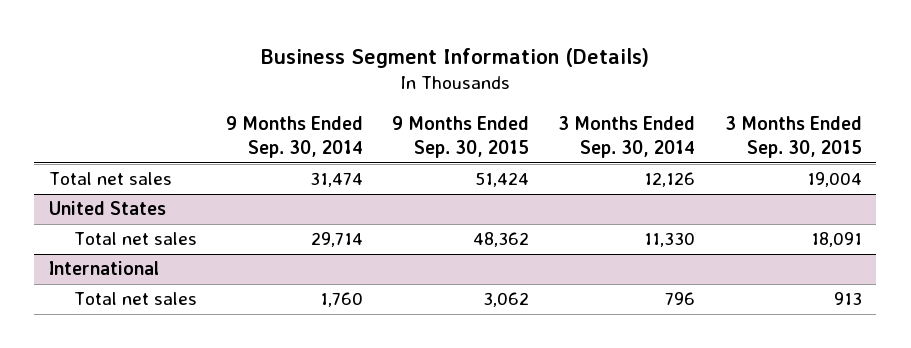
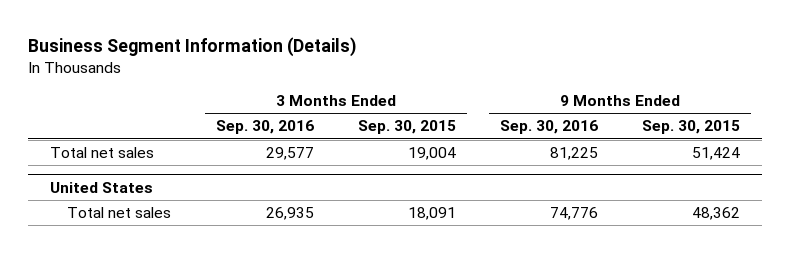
[225,115,363,159] 9 Months Ended Sep. 30, 2014 -> none
[558,115,696,159] 3 Months Ended Sep. 30, 2014 -> none
none -> [215,120,314,135] Sep. 30, 2016
none -> [499,120,598,135] Sep. 30, 2016
[49,261,160,276] International -> none
[73,292,197,306] Total net sales -> none

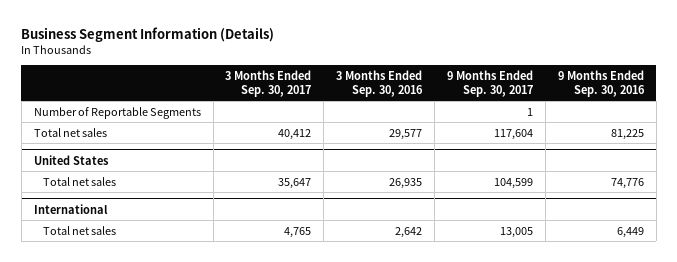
[357,120,456,135] Sep. 30, 2015 -> none
[642,120,741,135] Sep. 30, 2015 -> none
none -> [225,69,312,97] 3 Months Ended Sep. 30, 2017
none -> [446,69,533,97] 9 Months Ended Sep. 30, 2017
none -> [33,106,201,119] Number of Reportable Segments
none -> [33,203,108,214] International
none -> [43,225,117,235] Total net sales

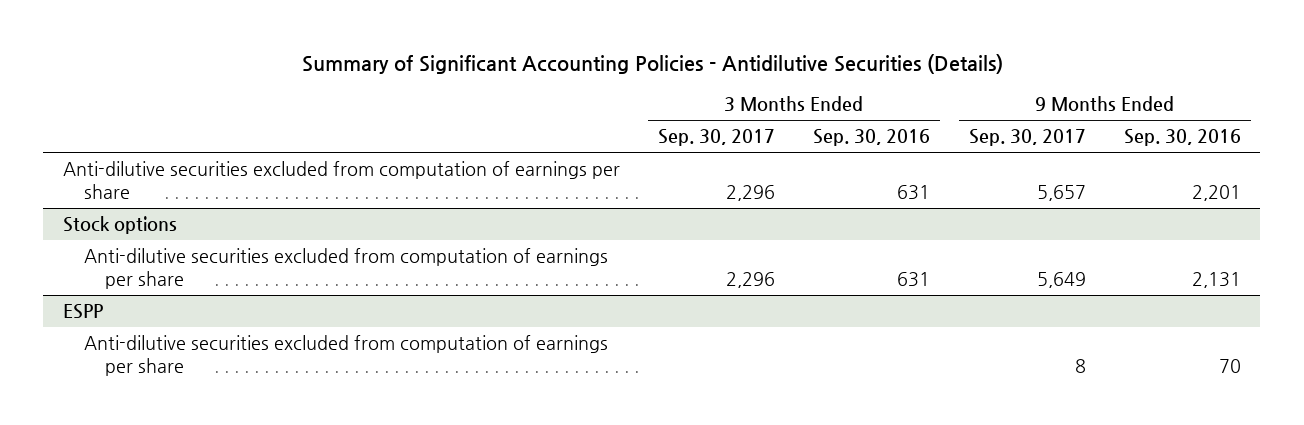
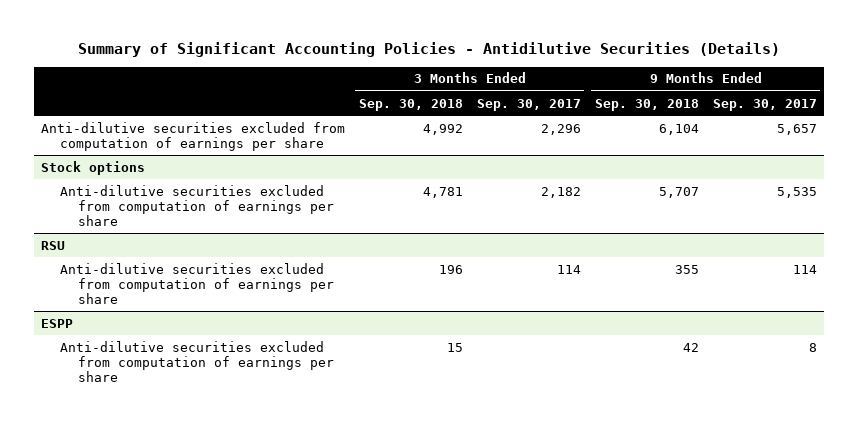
[813,129,931,147] Sep. 30, 2016 -> none
[1124,129,1242,147] Sep. 30, 2016 -> none
none -> [358,98,463,111] Sep. 30, 2018
none -> [594,98,699,111] Sep. 30, 2018
[725,271,775,288] 2,296 -> [540,186,581,198] 2,182
[1036,271,1086,288] 5,649 -> [776,186,817,198] 5,535
none -> [40,240,65,250] RSU
none -> [59,262,335,304] Anti-dilutive securities excluded from computation of earnings per share

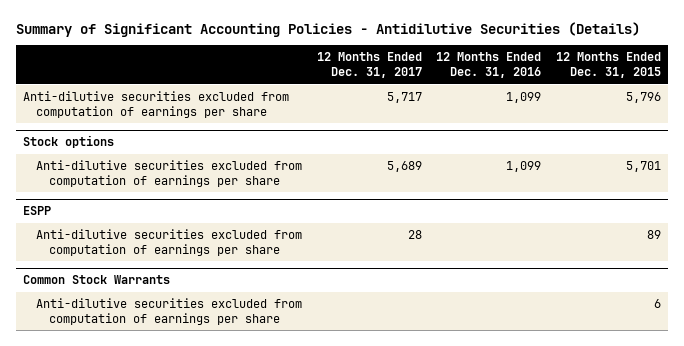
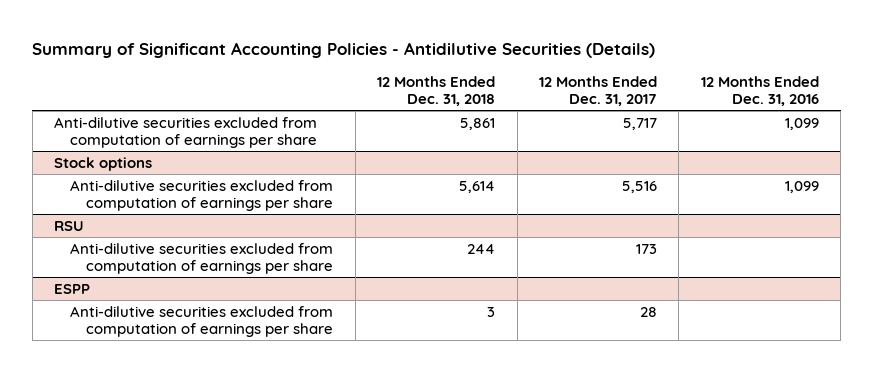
[555,52,661,79] 12 Months Ended Dec. 31, 2015 -> none
none -> [377,75,496,107] 12 Months Ended Dec. 31, 2018
[386,160,422,172] 5,689 -> [622,180,658,193] 5,516
none -> [54,220,85,231] RSU
none -> [70,242,334,275] Anti-dilutive securities excluded from computation of earnings per share
[23,275,171,285] Common Stock Warrants -> none
[36,297,303,325] Anti-dilutive securities excluded from computation of earnings per share -> none

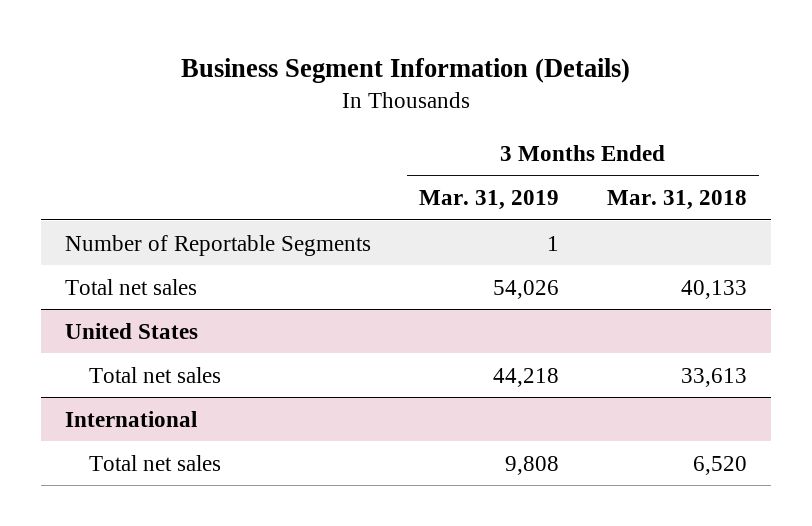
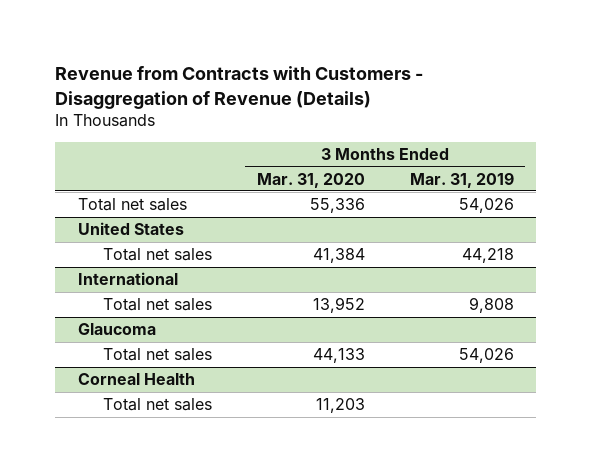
[180,57,630,83] Business Segment Information (Details) -> [55,66,424,109] Revenue from Contracts with Customers - Disaggregation of Revenue (Details)
[606,190,747,211] Mar. 31, 2018 -> none
none -> [256,172,365,188] Mar. 31, 2020
[65,234,372,256] Number of Reportable Segments -> none
none -> [77,323,156,336] Glaucoma
none -> [102,348,212,362] Total net sales
none -> [77,373,195,386] Corneal Health
none -> [102,398,212,412] Total net sales

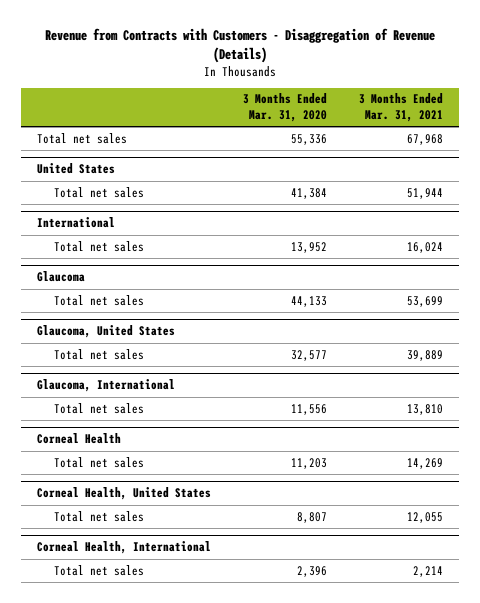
[409,171,514,188] Mar. 31, 2019 -> none
none -> [359,93,444,123] 3 Months Ended Mar. 31, 2021
none -> [37,325,176,339] Glaucoma, United States
none -> [53,348,144,360] Total net sales
none -> [37,379,176,393] Glaucoma, International
none -> [53,402,144,414] Total net sales
none -> [37,487,212,501] Corneal Health, United States
none -> [53,510,144,522] Total net sales
none -> [37,541,212,555] Corneal Health, International
none -> [53,564,144,576] Total net sales

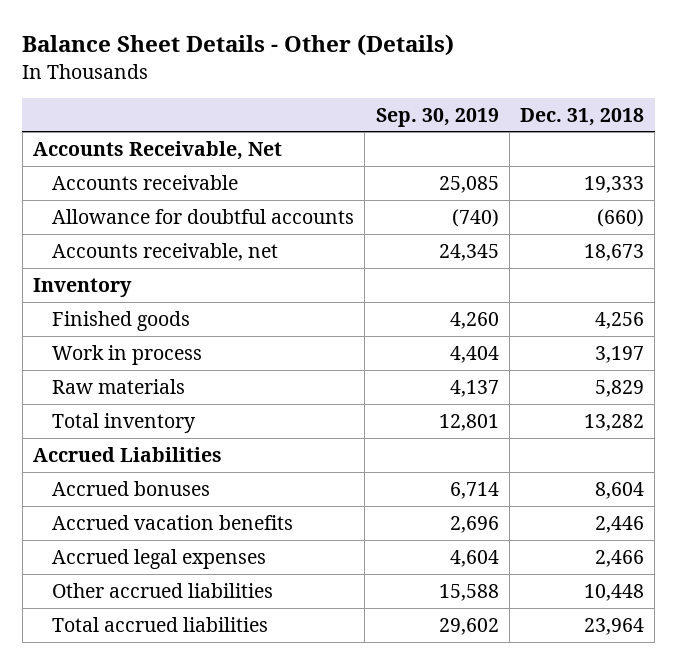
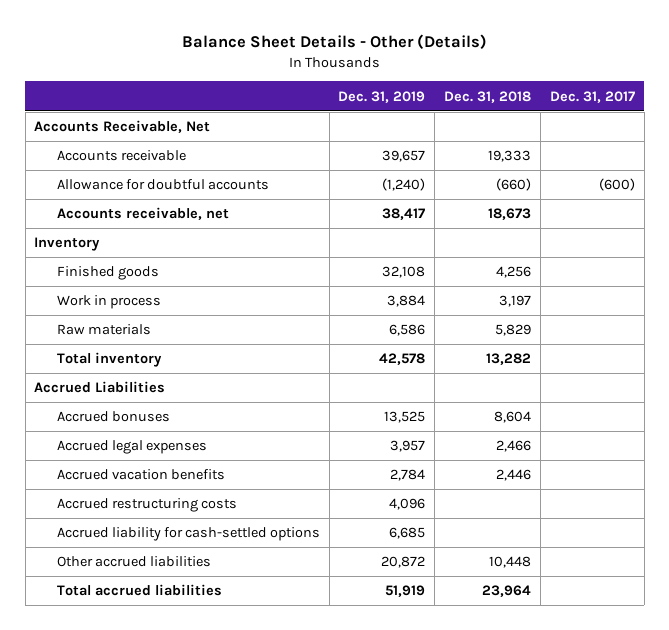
[375,107,499,127] Sep. 30, 2019 -> none
none -> [338,90,426,103] Dec. 31, 2019
none -> [549,90,635,103] Dec. 31, 2017
[52,514,294,530] Accrued vacation benefits -> [56,469,225,481] Accrued vacation benefits
none -> [56,498,237,513] Accrued restructuring costs
none -> [56,527,320,542] Accrued liability for cash-settled options

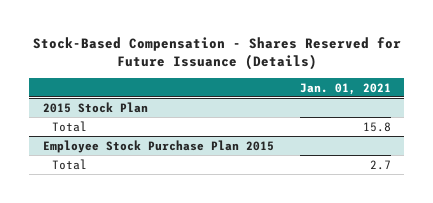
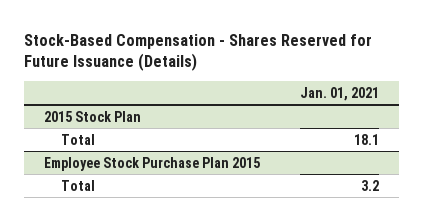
[362,121,391,132] 15.8 -> [353,133,379,145] 18.1
[369,159,391,170] 2.7 -> [360,179,379,191] 3.2

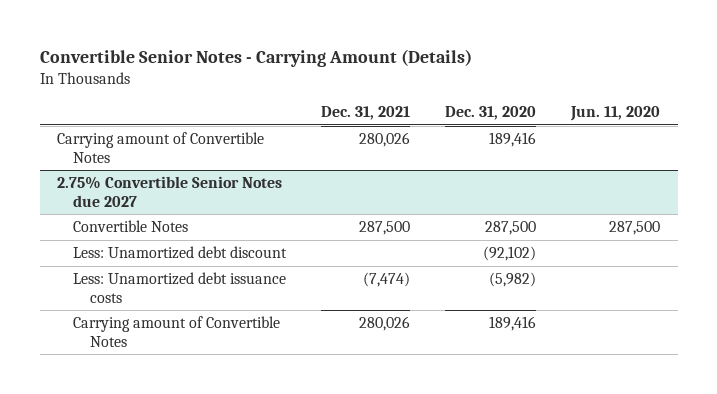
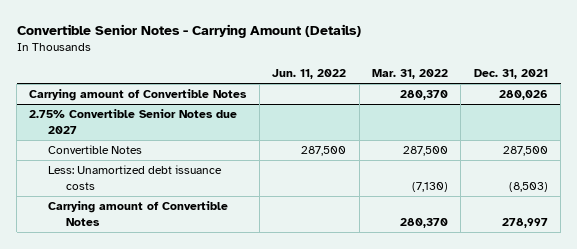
[445,106,537,121] Dec. 31, 2020 -> none
[570,106,661,122] Jun. 11, 2020 -> none
none -> [272,69,347,80] Jun. 11, 2022
none -> [371,69,448,80] Mar. 31, 2022
[73,246,288,260] Less: Unamortized debt discount -> none
[363,272,411,288] (7,474) -> [508,181,548,192] (8,503)
[359,316,411,332] 280,026 -> [501,217,548,228] 278,997

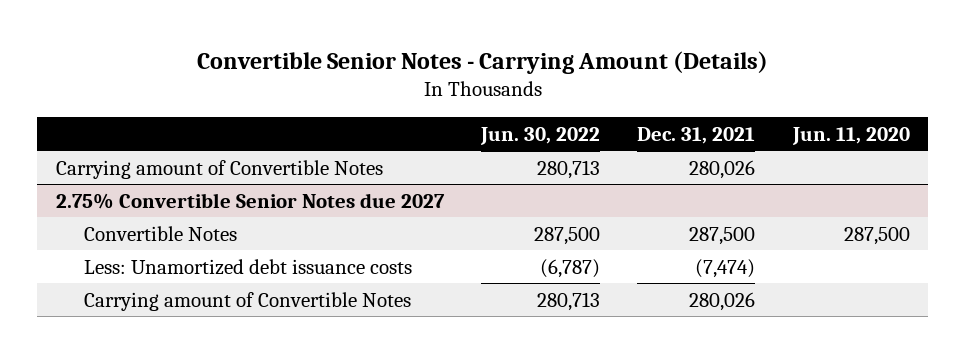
[272,69,347,80] Jun. 11, 2022 -> none
[371,69,448,80] Mar. 31, 2022 -> none
none -> [479,126,600,145] Jun. 30, 2022
none -> [791,126,910,145] Jun. 11, 2020
[508,181,548,192] (8,503) -> [695,258,756,278] (7,474)
[501,217,548,228] 278,997 -> [689,291,756,311] 280,026

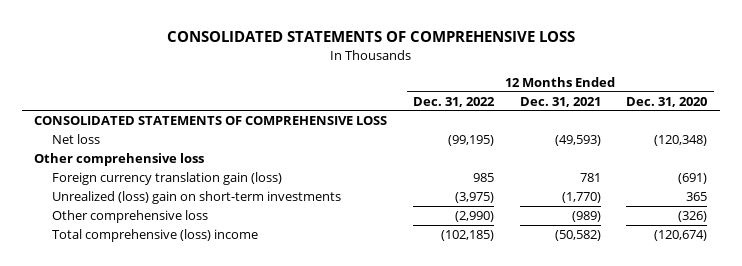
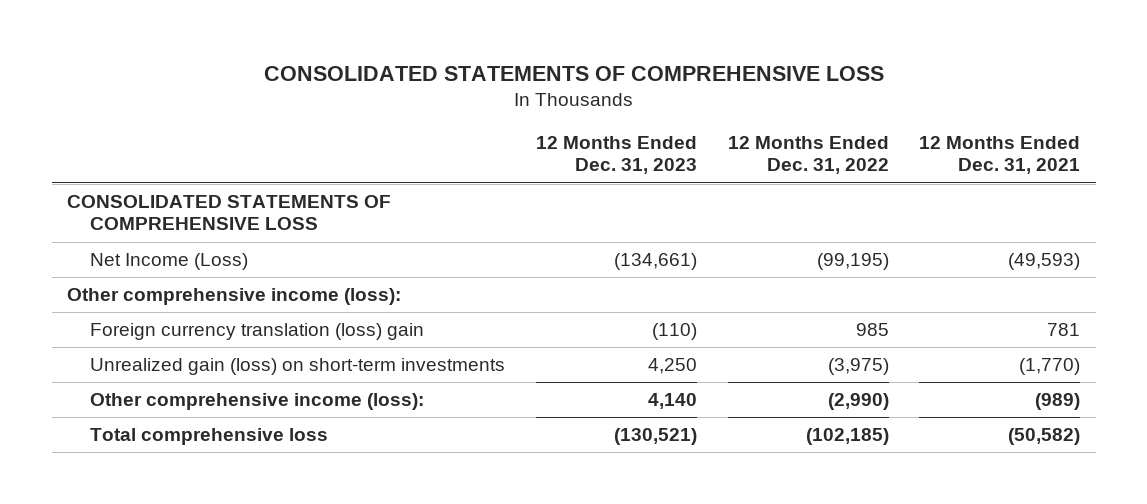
[626,96,708,107] Dec. 31, 2020 -> none
none -> [536,136,698,175] 12 Months Ended Dec. 31, 2023
[51,134,100,145] Net loss -> [90,253,249,271] Net Income (Loss)
[34,153,205,167] Other comprehensive loss -> [66,288,401,306] Other comprehensive income (loss):
[51,172,282,186] Foreign currency translation gain (loss) -> [90,323,425,341] Foreign currency translation (loss) gain
[51,191,341,205] Unrealized (loss) gain on short-term investments -> [90,358,506,376] Unrealized gain (loss) on short-term investments
[51,210,208,224] Other comprehensive loss -> [90,393,425,411] Other comprehensive income (loss):
[51,229,258,243] Total comprehensive (loss) income -> [90,428,329,446] Total comprehensive loss

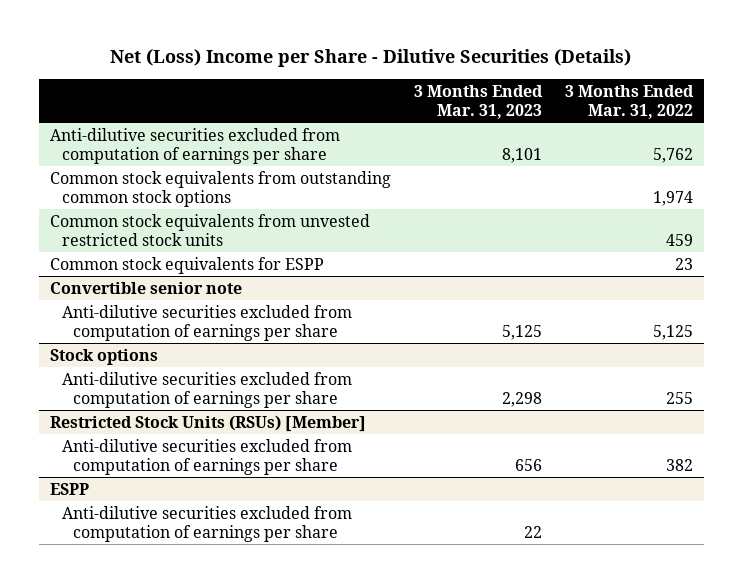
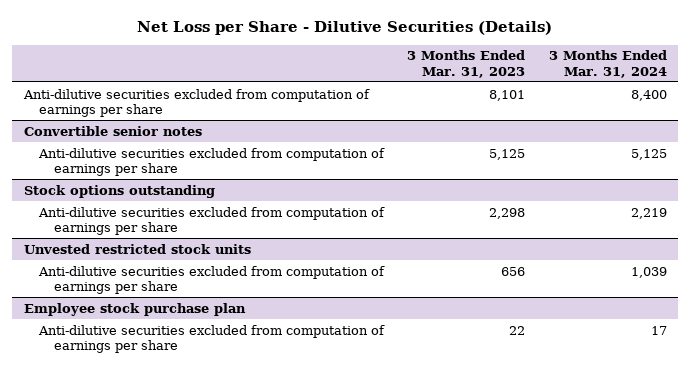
[110,49,632,68] Net (Loss) Income per Share - Dilutive Securities (Details) -> [137,20,553,35] Net Loss per Share - Dilutive Securities (Details)
[564,84,694,119] 3 Months Ended Mar. 31, 2022 -> none
none -> [548,50,667,78] 3 Months Ended Mar. 31, 2024
[50,170,392,207] Common stock equivalents from outstanding common stock options -> none
[50,213,371,246] Common stock equivalents from unvested restricted stock units -> none
[50,256,325,274] Common stock equivalents for ESPP -> none
[50,281,243,294] Convertible senior note -> [24,125,203,136] Convertible senior notes
[50,348,159,365] Stock options -> [24,184,216,198] Stock options outstanding
[50,414,367,432] Restricted Stock Units (RSUs) [Member] -> [24,243,252,254] Unvested restricted stock units
[50,482,90,495] ESPP -> [24,302,247,316] Employee stock purchase plan

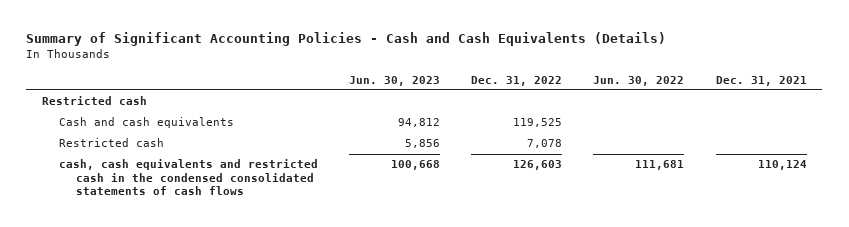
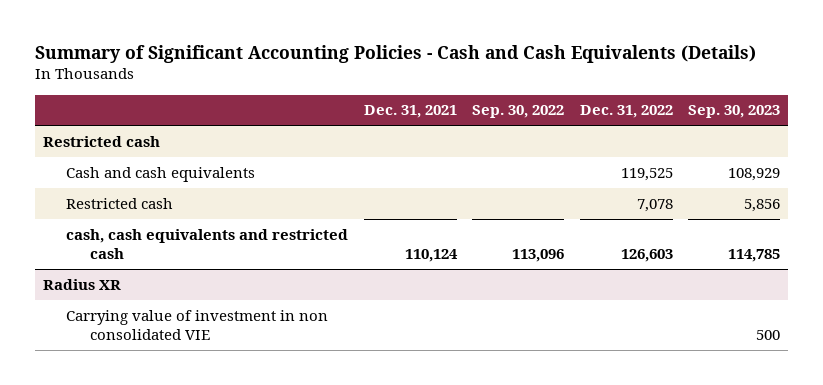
[348,75,440,86] Jun. 30, 2023 -> none
[593,75,685,86] Jun. 30, 2022 -> none
none -> [472,105,565,119] Sep. 30, 2022
none -> [688,105,781,119] Sep. 30, 2023
[58,159,318,195] cash, cash equivalents and restricted cash in the condensed consolidated statements of cash flows -> [66,228,349,260] cash, cash equivalents and restricted cash
none -> [42,278,121,290] Radius XR
none -> [66,309,329,341] Carrying value of investment in non consolidated VIE

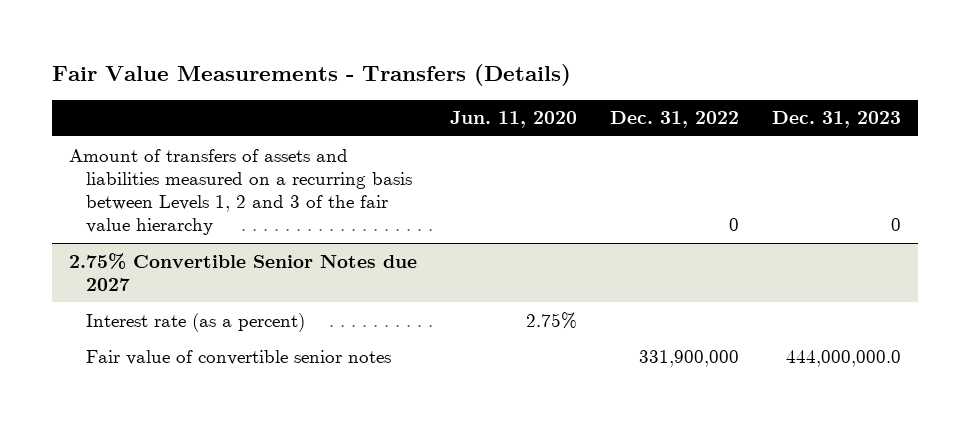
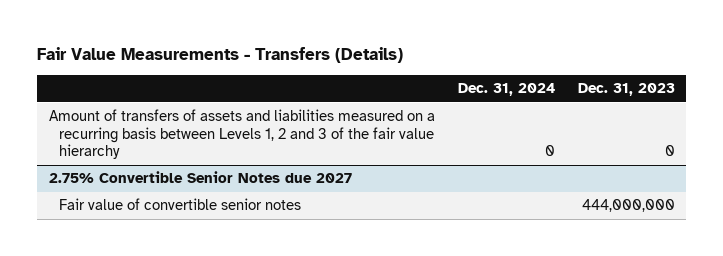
[449,111,577,129] Jun. 11, 2020 -> none
[609,111,739,129] Dec. 31, 2022 -> none
none -> [457,83,555,97] Dec. 31, 2024
[86,312,306,332] Interest rate (as a percent) -> none
[786,349,902,367] 444,000,000.0 -> [581,199,675,213] 444,000,000

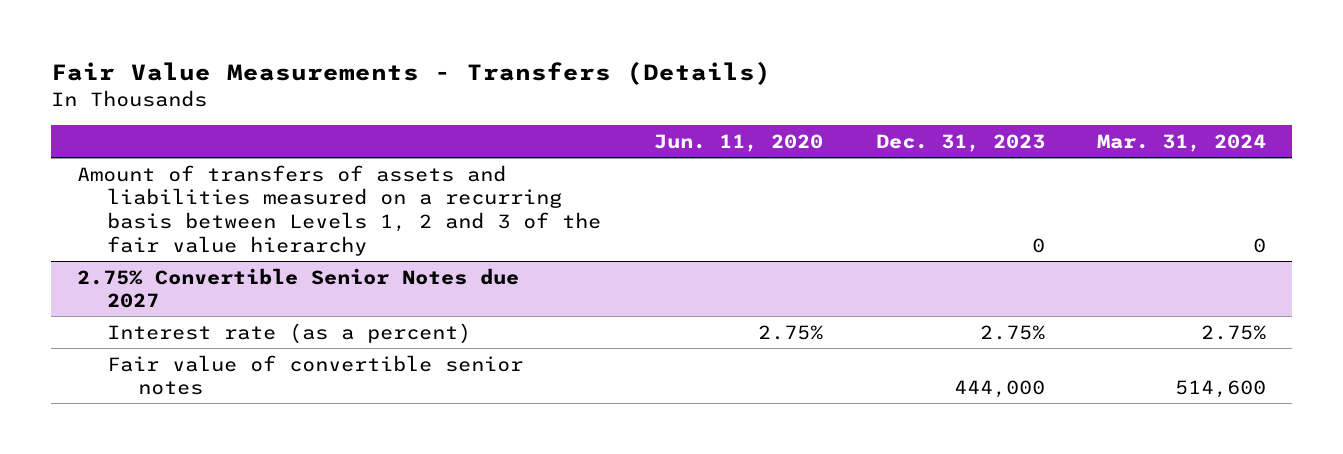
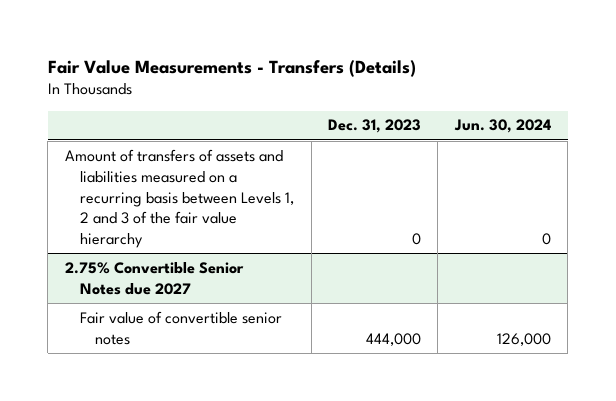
[654,133,824,152] Jun. 11, 2020 -> none
[1097,133,1267,152] Mar. 31, 2024 -> none
none -> [453,119,551,134] Jun. 30, 2024
[107,322,472,344] Interest rate (as a percent) -> none

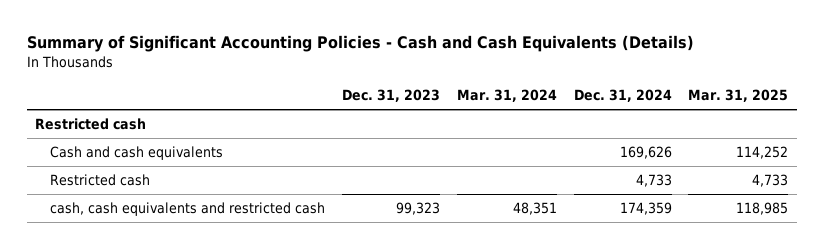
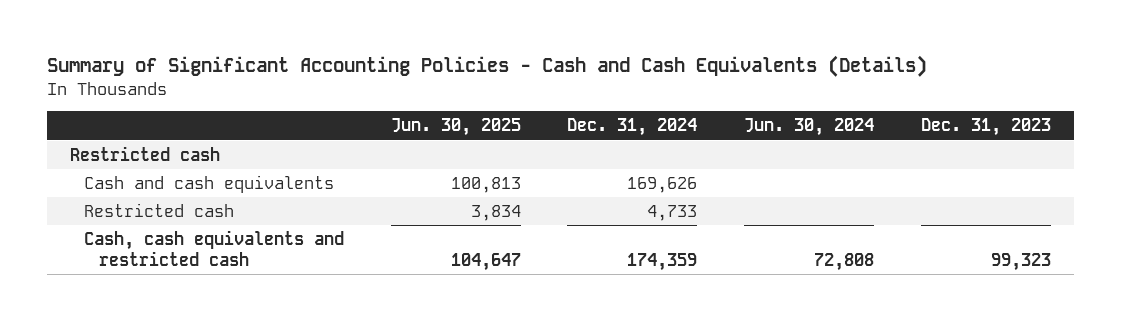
[456,89,557,103] Mar. 31, 2024 -> none
[688,89,789,103] Mar. 31, 2025 -> none
none -> [390,118,521,137] Jun. 30, 2025
none -> [744,118,875,137] Jun. 30, 2024
[50,202,326,217] cash, cash equivalents and restricted cash -> [84,229,345,266] Cash, cash equivalents and restricted cash

